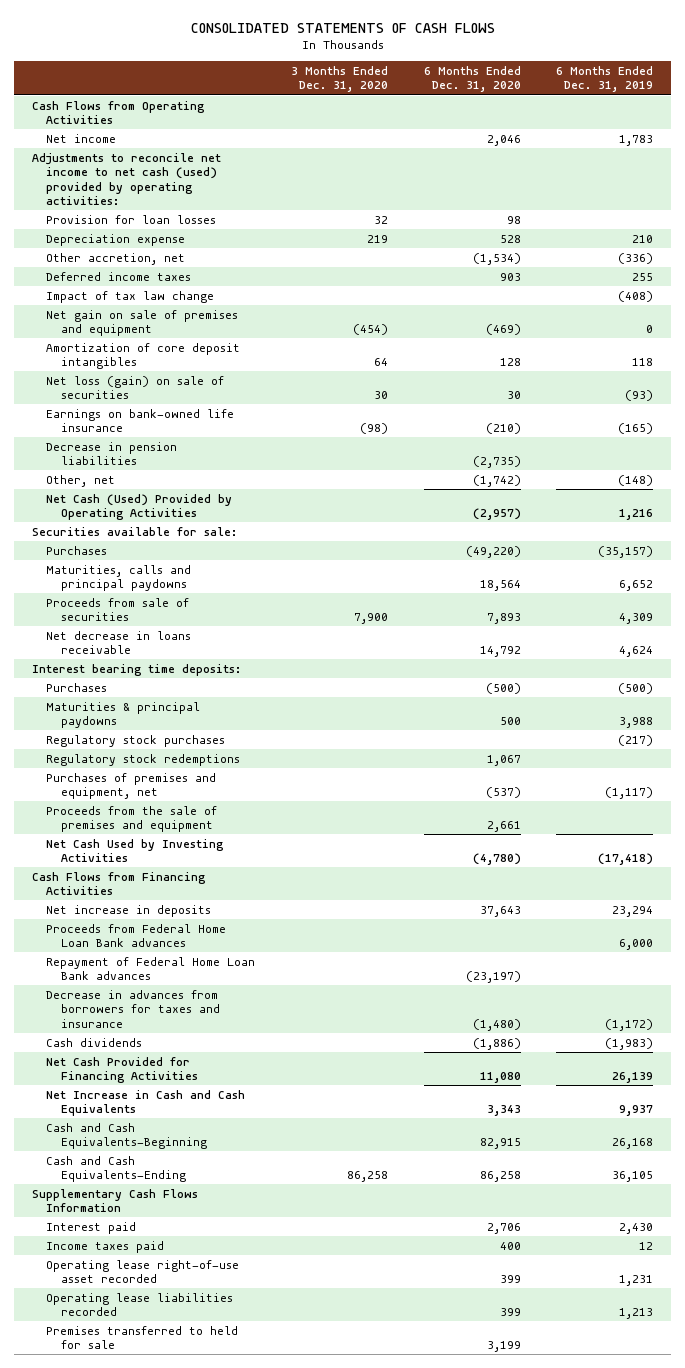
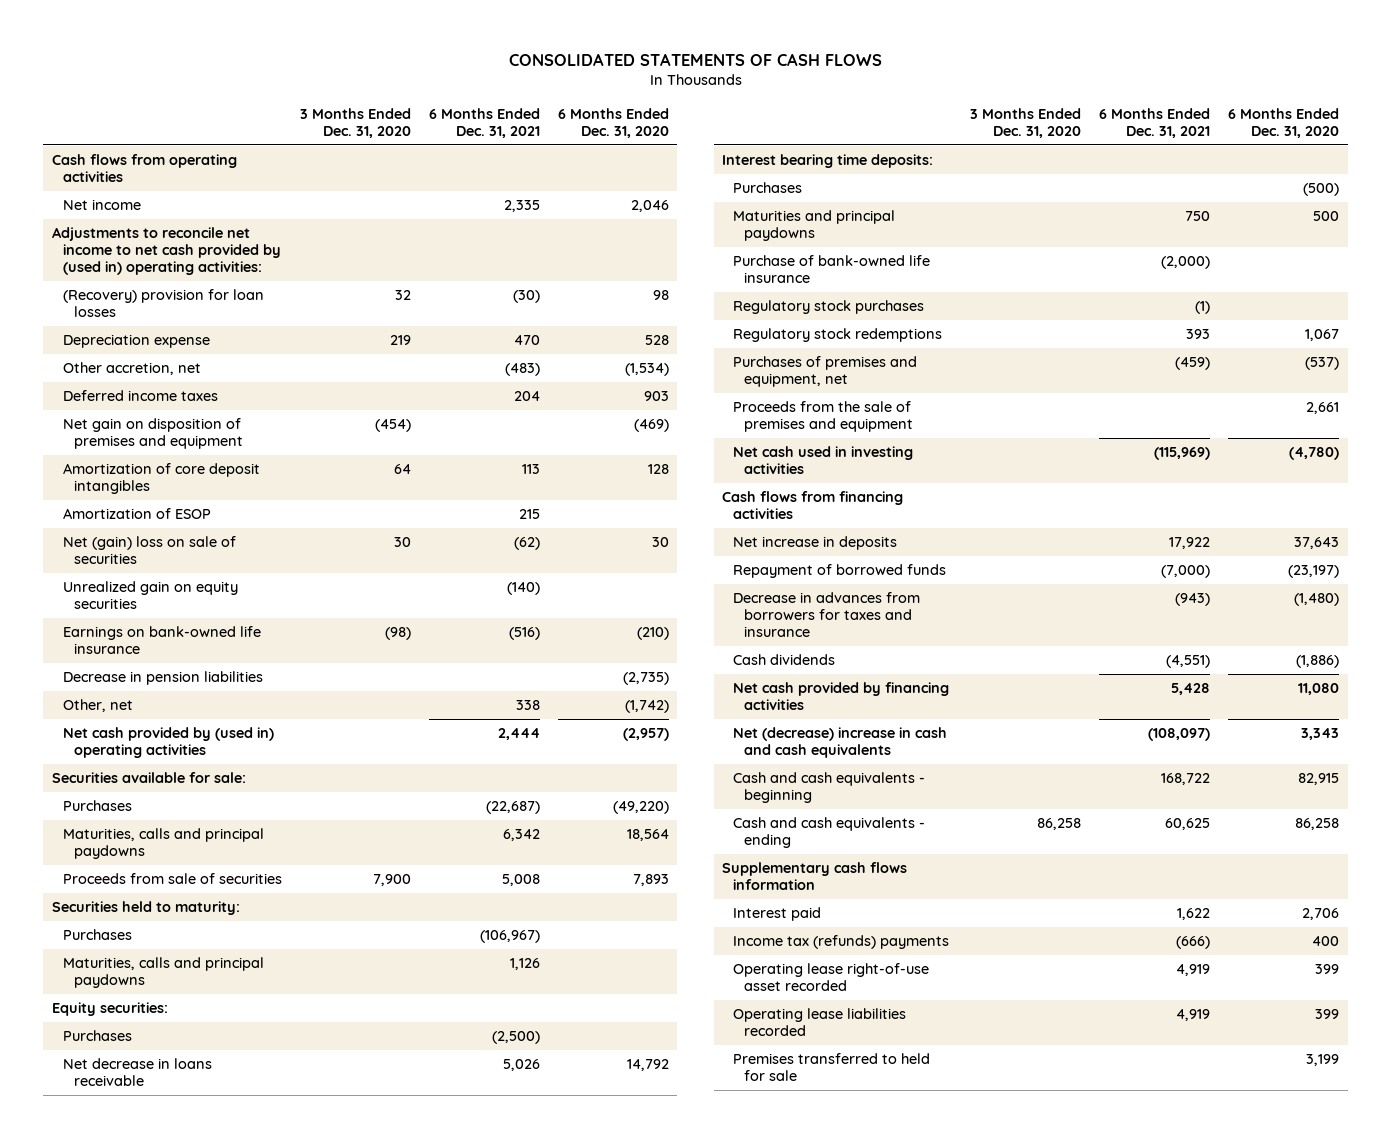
[556,65,654,93] 6 Months Ended Dec. 31, 2019 -> none
none -> [428,108,540,138] 6 Months Ended Dec. 31, 2021
[31,100,205,125] Cash Flows from Operating Activities -> [52,154,238,183] Cash flows from operating activities
[31,152,221,206] Adjustments to reconcile net income to net cash (used) provided by operating activities: -> [52,227,282,276] Adjustments to reconcile net income to net cash provided by (used in) operating activities:
[46,214,217,224] Provision for loan losses -> [63,289,265,318] (Recovery) provision for loan losses
[46,290,215,303] Impact of tax law change -> none
[46,309,239,337] Net gain on sale of premises and equipment -> [63,418,243,450] Net gain on disposition of premises and equipment
none -> [63,508,212,520] Amortization of ESOP
[46,375,225,400] Net loss (gain) on sale of securities -> [63,536,237,565] Net (gain) loss on sale of securities
none -> [63,581,239,610] Unrealized gain on equity securities
[46,493,233,521] Net Cash (Used) Provided by Operating Activities -> [63,727,275,759] Net cash provided by (used in) operating activities
none -> [52,901,241,916] Securities held to maturity:
none -> [63,929,133,941] Purchases
none -> [63,957,265,989] Maturities, calls and principal paydowns
none -> [52,1002,169,1017] Equity securities:
none -> [63,1030,133,1042] Purchases
[46,701,201,729] Maturities & principal paydowns -> [733,210,896,242] Maturities and principal paydowns
none -> [733,255,931,284] Purchase of bank-owned life insurance
[46,838,225,863] Net Cash Used by Investing Activities -> [733,446,914,475] Net cash used in investing activities
[31,871,206,896] Cash Flows from Financing Activities -> [722,491,904,520] Cash flows from financing activities
[46,923,227,948] Proceeds from Federal Home Loan Bank advances -> none
[46,956,256,981] Repayment of Federal Home Loan Bank advances -> [733,564,947,579] Repayment of borrowed funds
[46,1056,198,1084] Net Cash Provided for Financing Activities -> [733,682,950,711] Net cash provided by financing activities
[46,1089,246,1117] Net Increase in Cash and Cash Equivalents -> [733,727,948,759] Net (decrease) increase in cash and cash equivalents
[46,1122,207,1150] Cash and Cash Equivalents-Beginning -> [733,772,926,804] Cash and cash equivalents - beginning
[46,1155,186,1183] Cash and Cash Equivalents-Ending -> [733,817,926,849] Cash and cash equivalents - ending
[31,1188,198,1213] Supplementary Cash Flows Information -> [722,862,908,891] Supplementary cash flows information
[46,1240,165,1253] Income taxes paid -> [733,935,950,950] Income tax (refunds) payments

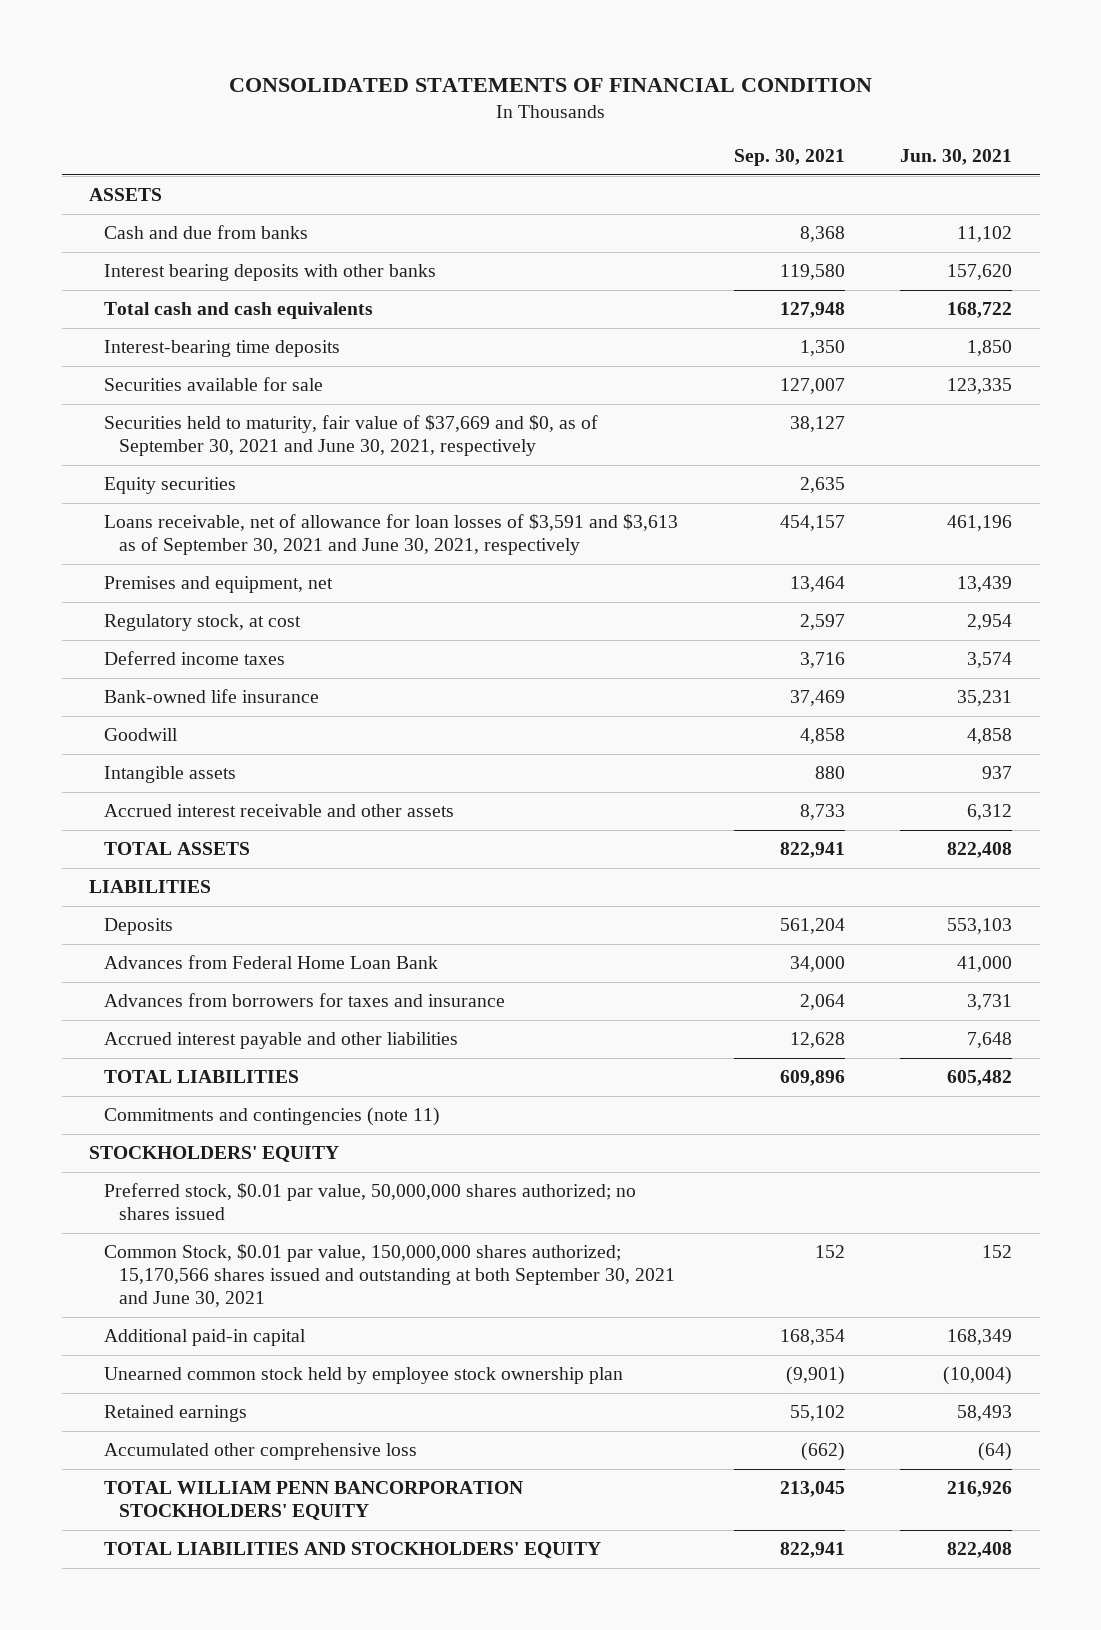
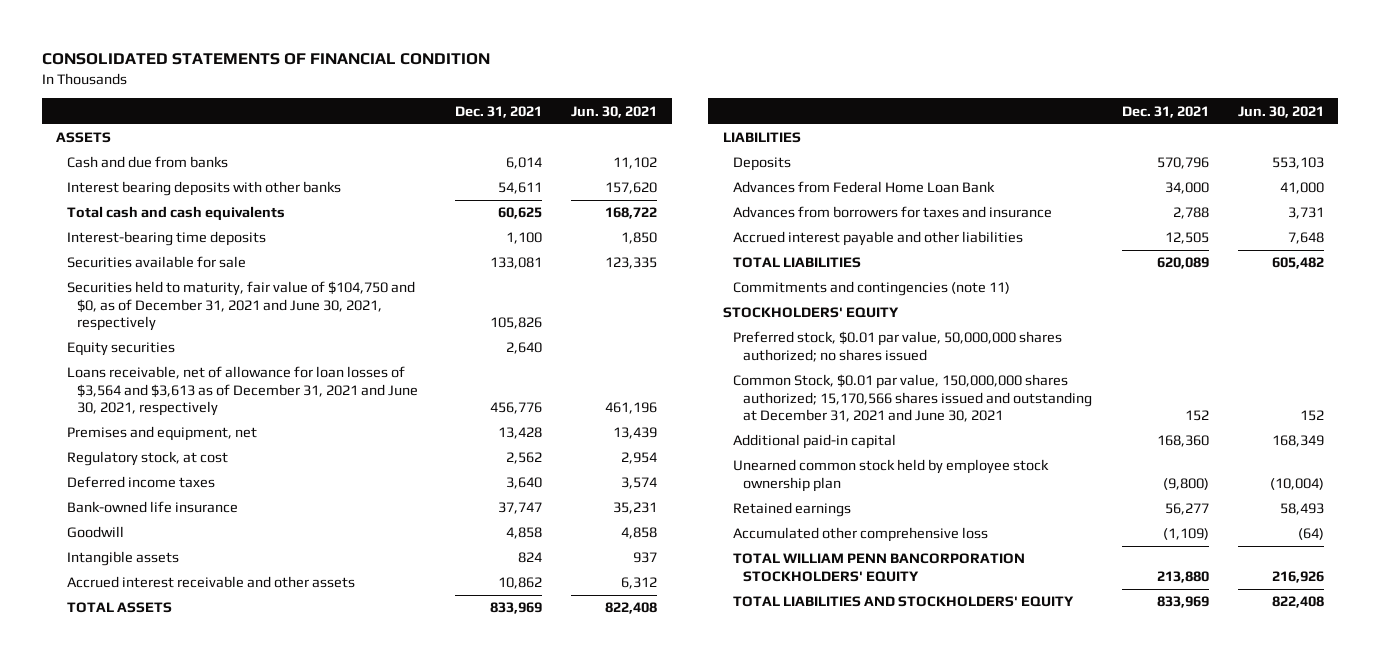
[733,148,845,166] Sep. 30, 2021 -> none
none -> [455,105,543,118] Dec. 31, 2021
[104,415,599,457] Securities held to maturity, fair value of $37,669 and $0, as of September 30, 2021 and June 30, 2021, respectively -> [66,281,415,332] Securities held to maturity, fair value of $104,750 and $0, as of December 31, 2021 and June 30, 2021, respectively
[104,514,679,556] Loans receivable, net of allowance for loan losses of $3,591 and $3,613 as of September 30, 2021 and June 30, 2021, respectively -> [66,366,419,417] Loans receivable, net of allowance for loan losses of $3,564 and $3,613 as of December 31, 2021 and June 30, 2021, respectively
[104,1244,675,1308] Common Stock, $0.01 par value, 150,000,000 shares authorized; 15,170,566 shares issued and outstanding at both September 30, 2021 and June 30, 2021 -> [733,374,1093,423] Common Stock, $0.01 par value, 150,000,000 shares authorized; 15,170,566 shares issued and outstanding at December 31, 2021 and June 30, 2021

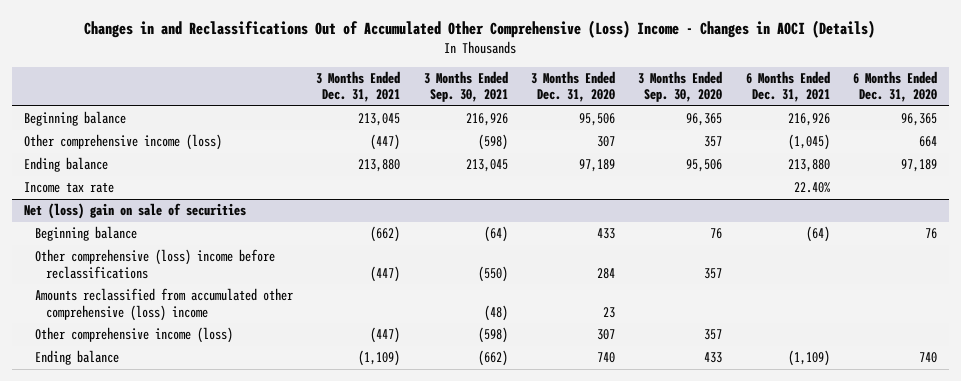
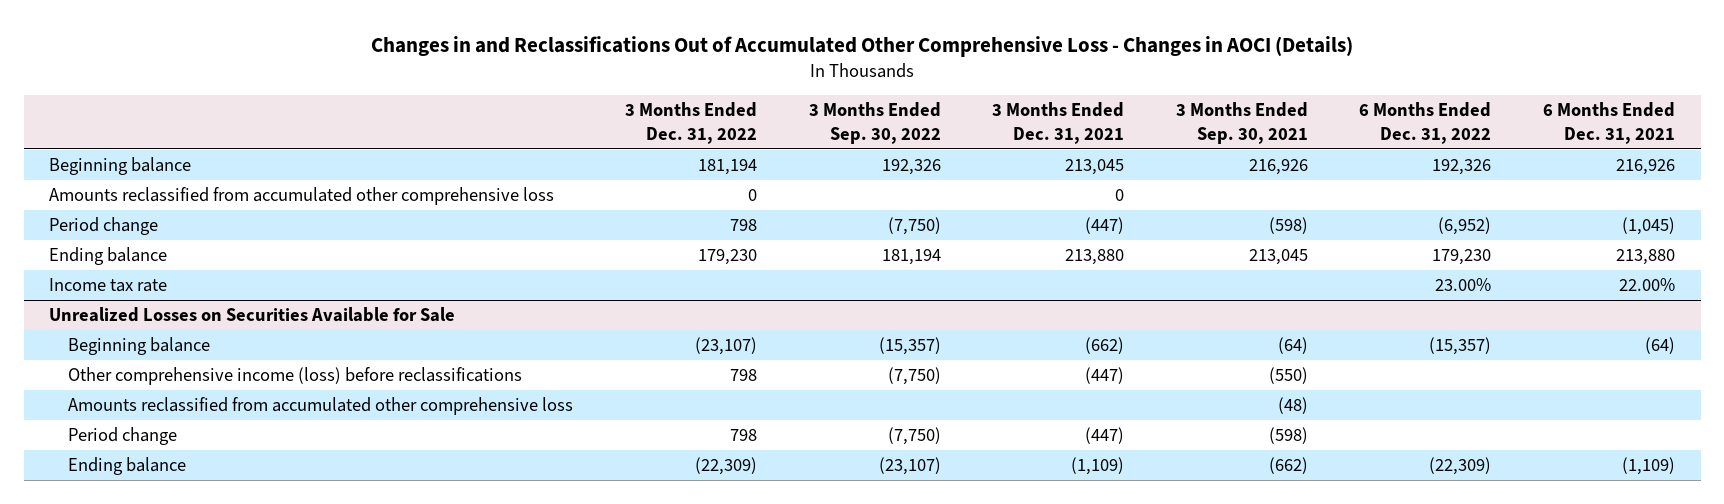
[84,19,876,38] Changes in and Reclassifications Out of Accumulated Other Comprehensive (Loss) Income - Changes in AOCI (Details) -> [371,35,1354,57] Changes in and Reclassifications Out of Accumulated Other Comprehensive Loss - Changes in AOCI (Details)
[530,71,615,103] 3 Months Ended Dec. 31, 2020 -> none
[638,71,723,103] 3 Months Ended Sep. 30, 2020 -> none
[853,71,938,103] 6 Months Ended Dec. 31, 2020 -> none
none -> [624,102,757,144] 3 Months Ended Dec. 31, 2022
none -> [808,102,941,144] 3 Months Ended Sep. 30, 2022
none -> [1359,102,1492,144] 6 Months Ended Dec. 31, 2022
none -> [49,187,555,206] Amounts reclassified from accumulated other comprehensive loss
[23,134,222,151] Other comprehensive income (loss) -> [49,217,159,236] Period change
[793,182,830,194] 22.40% -> [1618,278,1675,292] 22.00%
[23,203,246,220] Net (loss) gain on sale of securities -> [49,307,456,323] Unrealized Losses on Securities Available for Sale
[34,249,275,279] Other comprehensive (loss) income before reclassifications -> [68,367,523,386] Other comprehensive income (loss) before reclassifications
[34,288,293,321] Amounts reclassified from accumulated other comprehensive (loss) income -> [68,397,574,416] Amounts reclassified from accumulated other comprehensive loss
[34,327,233,344] Other comprehensive income (loss) -> [68,427,178,446] Period change

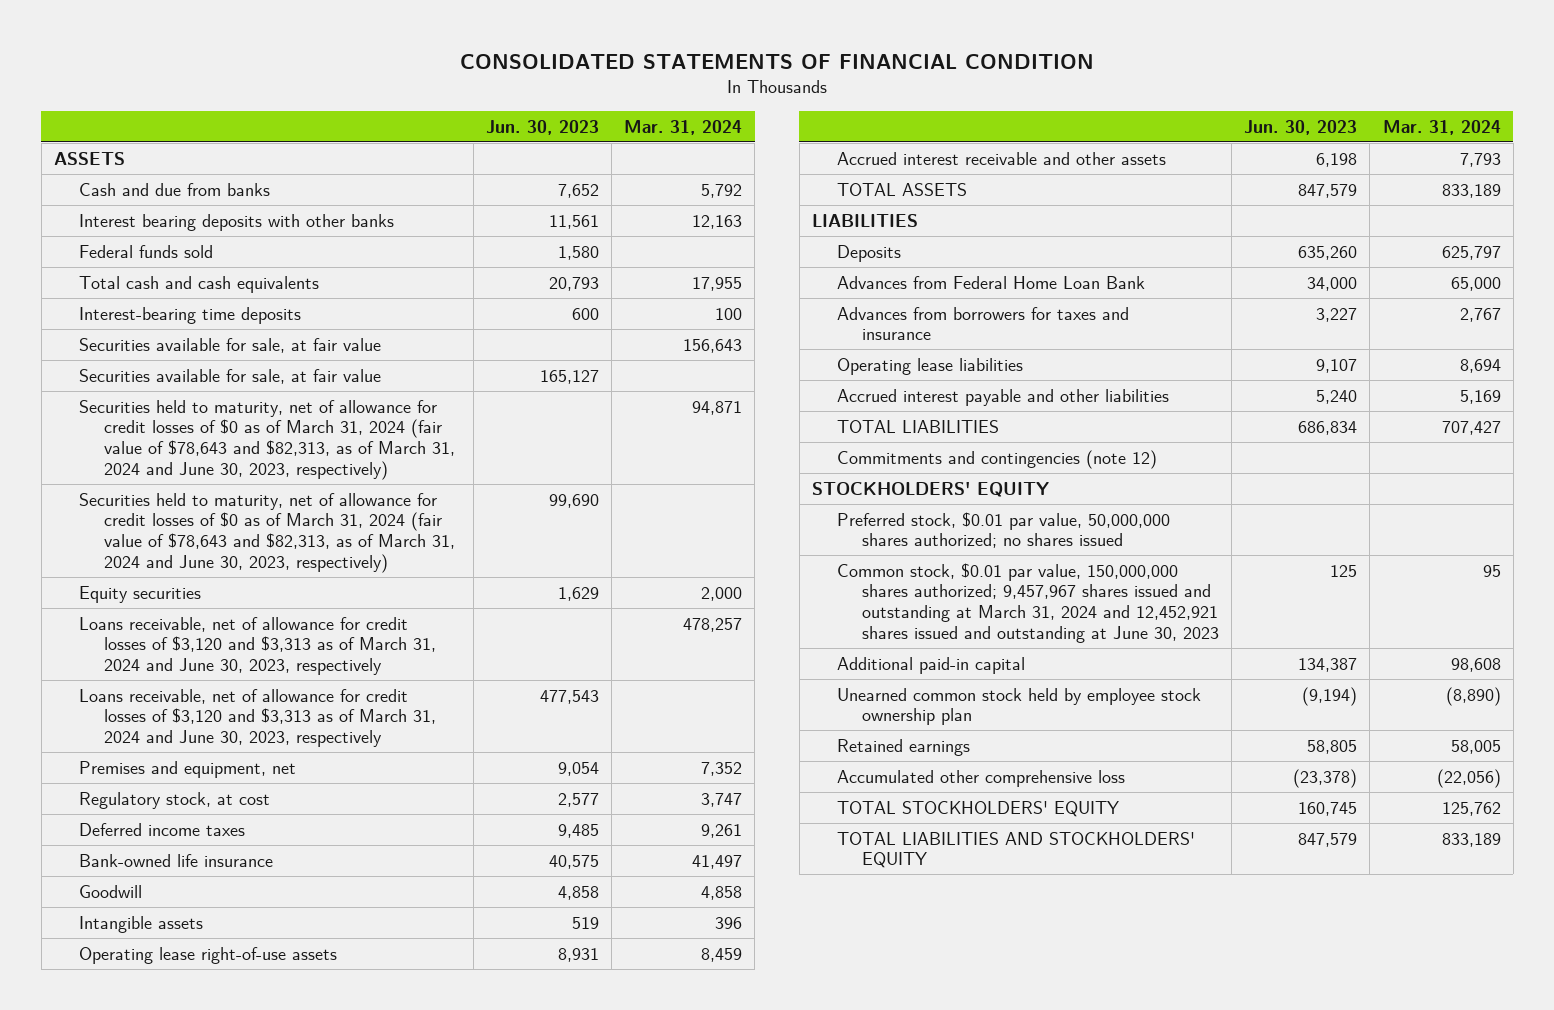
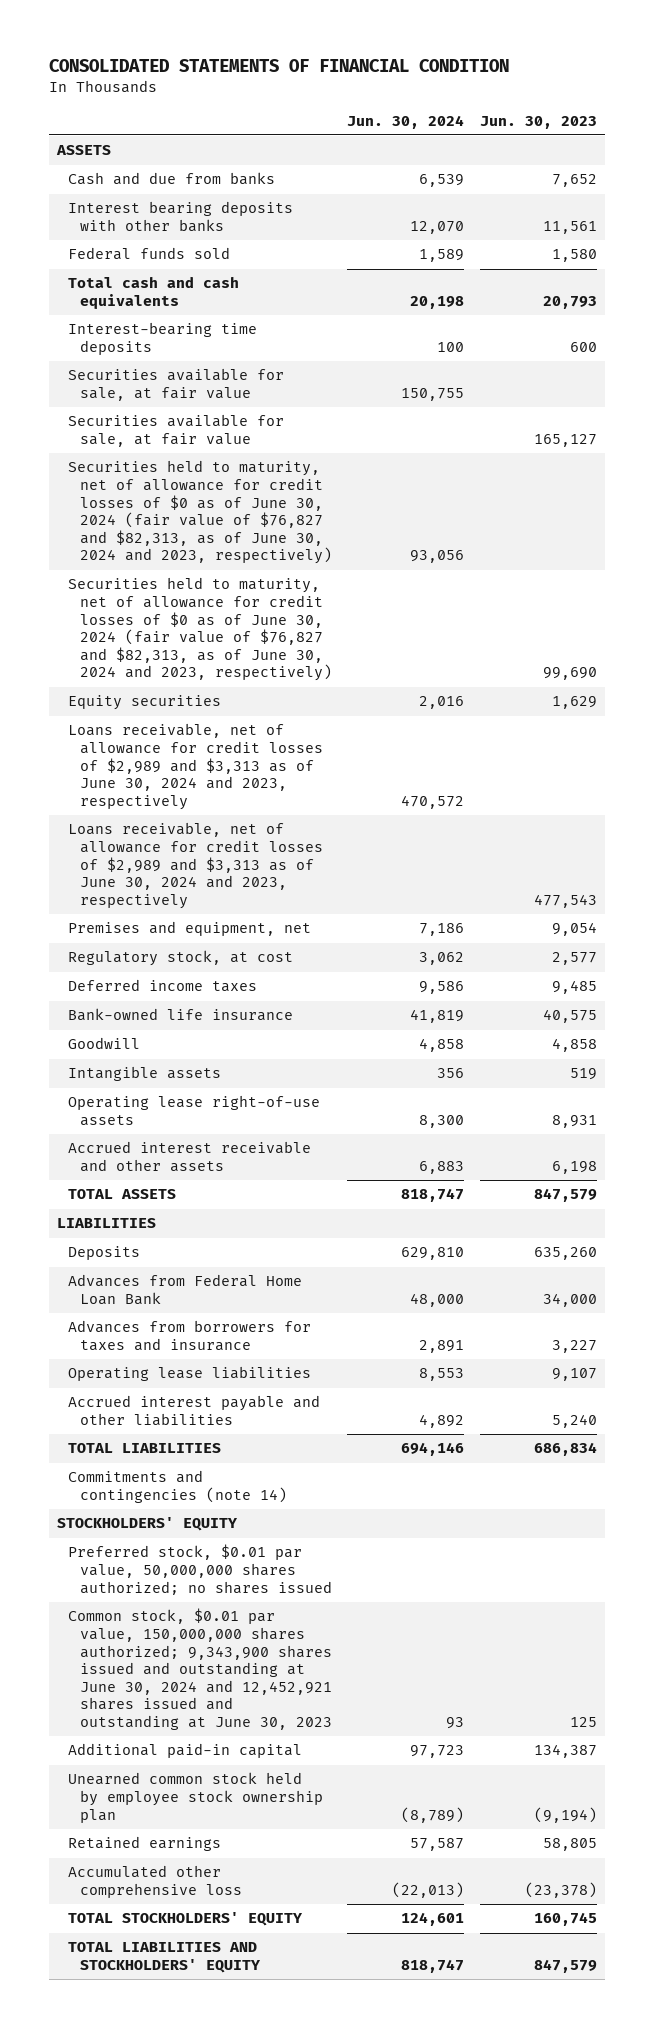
[624,119,743,135] Mar. 31, 2024 -> none
none -> [347,114,465,129] Jun. 30, 2024
[78,399,455,480] Securities held to maturity, net of allowance for credit losses of $0 as of March 31, 2024 (fair value of $78,643 and $82,313, as of March 31, 2024 and June 30, 2023, respectively) -> [68,460,332,565] Securities held to maturity, net of allowance for credit losses of $0 as of June 30, 2024 (fair value of $76,827 and $82,313, as of June 30, 2024 and 2023, respectively)
[78,492,455,573] Securities held to maturity, net of allowance for credit losses of $0 as of March 31, 2024 (fair value of $78,643 and $82,313, as of March 31, 2024 and June 30, 2023, respectively) -> [68,577,332,682] Securities held to maturity, net of allowance for credit losses of $0 as of June 30, 2024 (fair value of $76,827 and $82,313, as of June 30, 2024 and 2023, respectively)
[78,616,436,676] Loans receivable, net of allowance for credit losses of $3,120 and $3,313 as of March 31, 2024 and June 30, 2023, respectively -> [68,723,323,810] Loans receivable, net of allowance for credit losses of $2,989 and $3,313 as of June 30, 2024 and 2023, respectively
[78,688,436,748] Loans receivable, net of allowance for credit losses of $3,120 and $3,313 as of March 31, 2024 and June 30, 2023, respectively -> [68,822,323,909] Loans receivable, net of allowance for credit losses of $2,989 and $3,313 as of June 30, 2024 and 2023, respectively
[837,449,1158,469] Commitments and contingencies (note 12) -> [68,1470,287,1503] Commitments and contingencies (note 14)
[837,562,1220,643] Common stock, $0.01 par value, 150,000,000 shares authorized; 9,457,967 shares issued and outstanding at March 31, 2024 and 12,452,921 shares issued and outstanding at June 30, 2023 -> [68,1608,332,1731] Common stock, $0.01 par value, 150,000,000 shares authorized; 9,343,900 shares issued and outstanding at June 30, 2024 and 12,452,921 shares issued and outstanding at June 30, 2023

